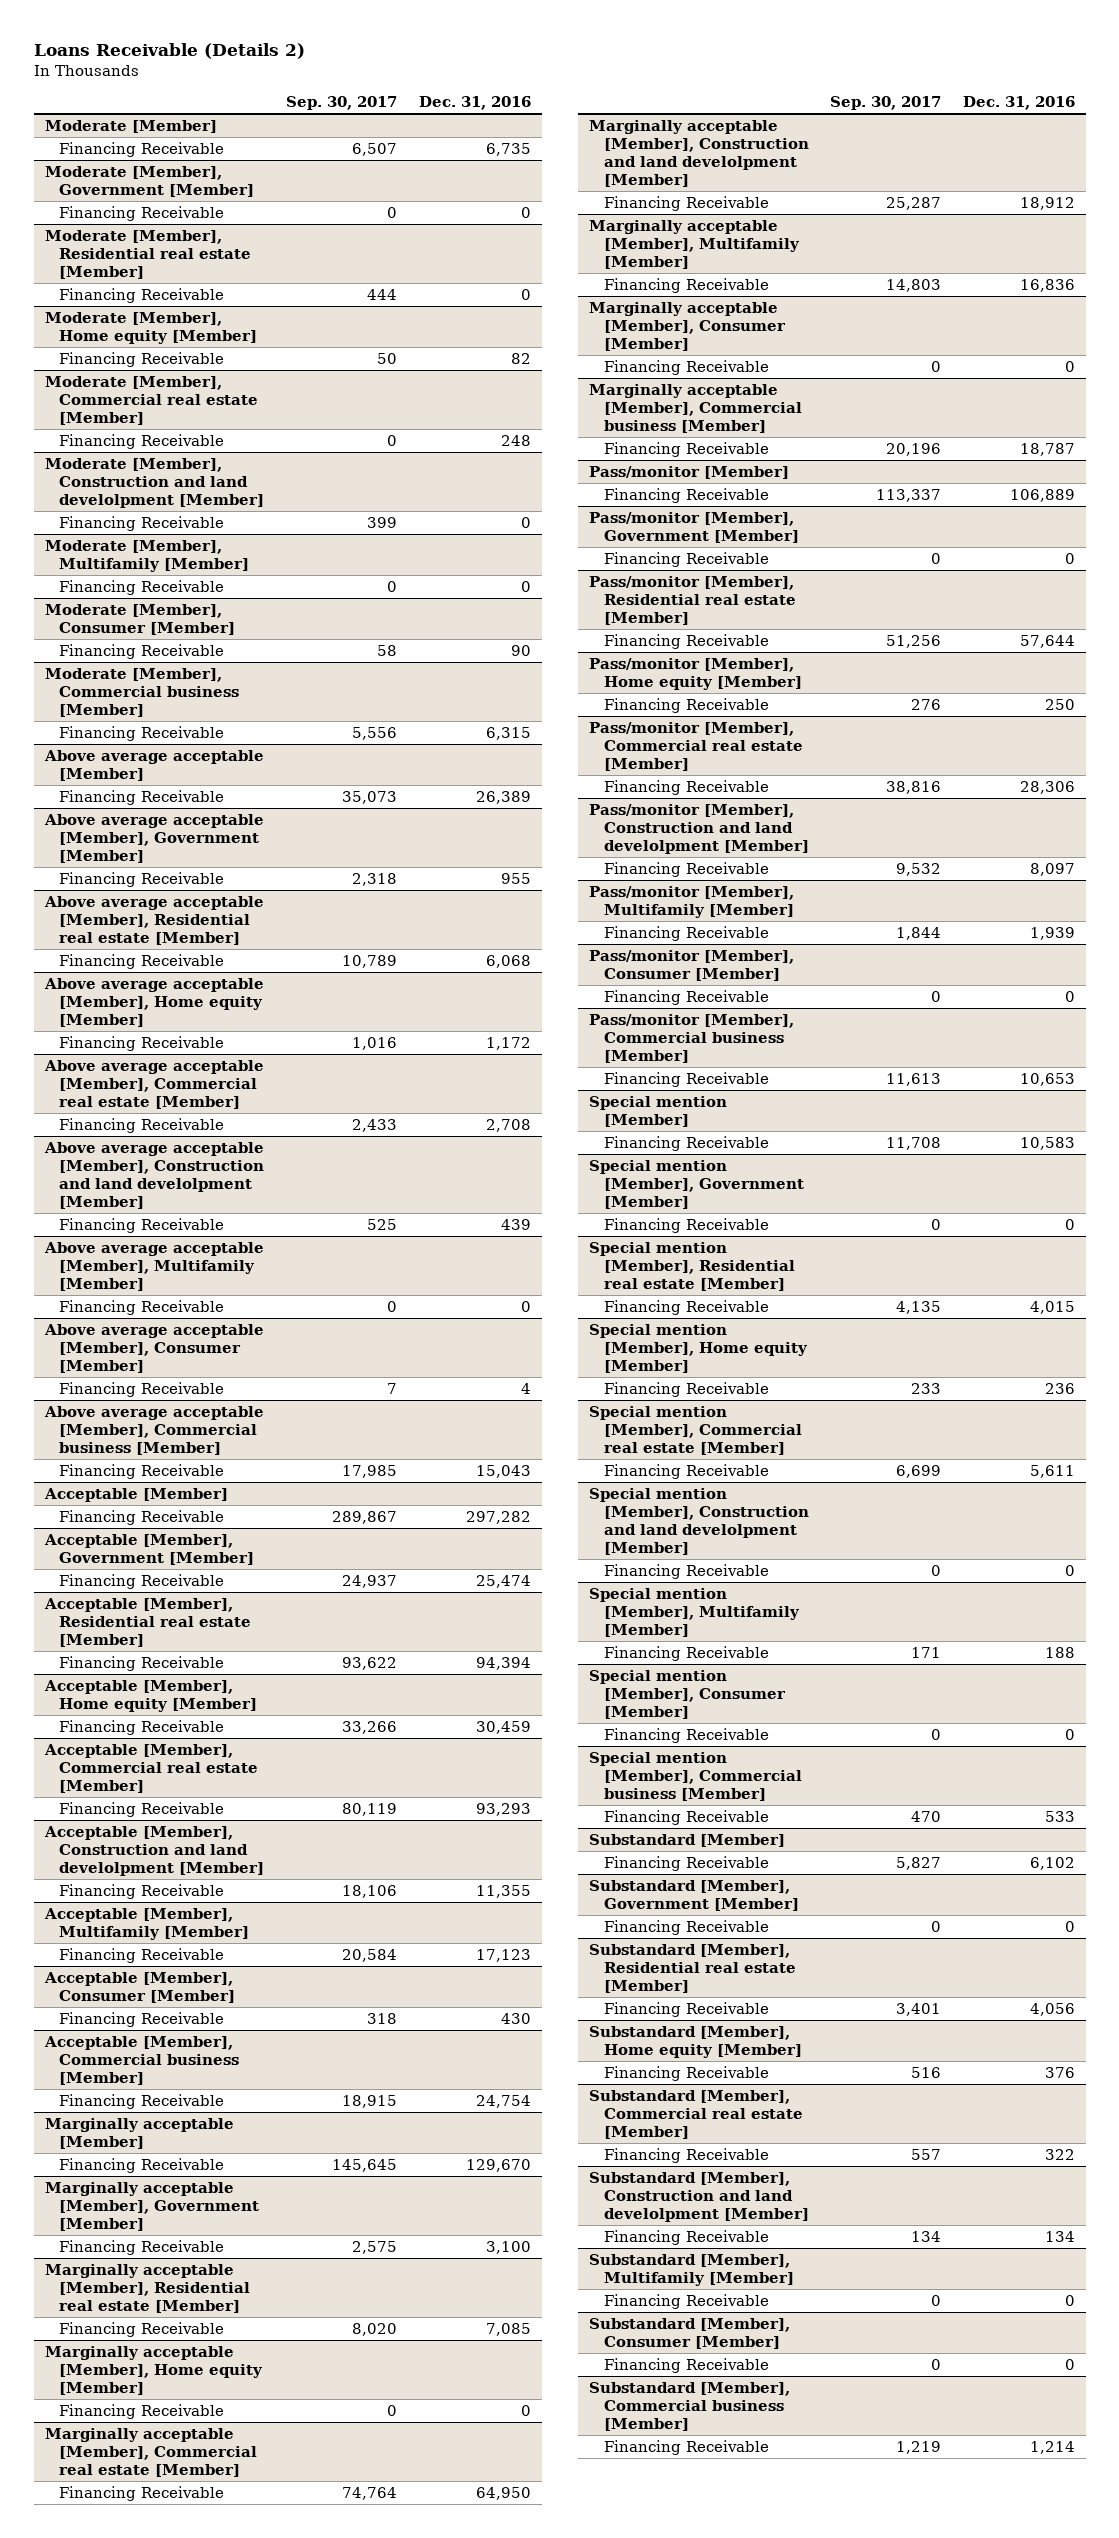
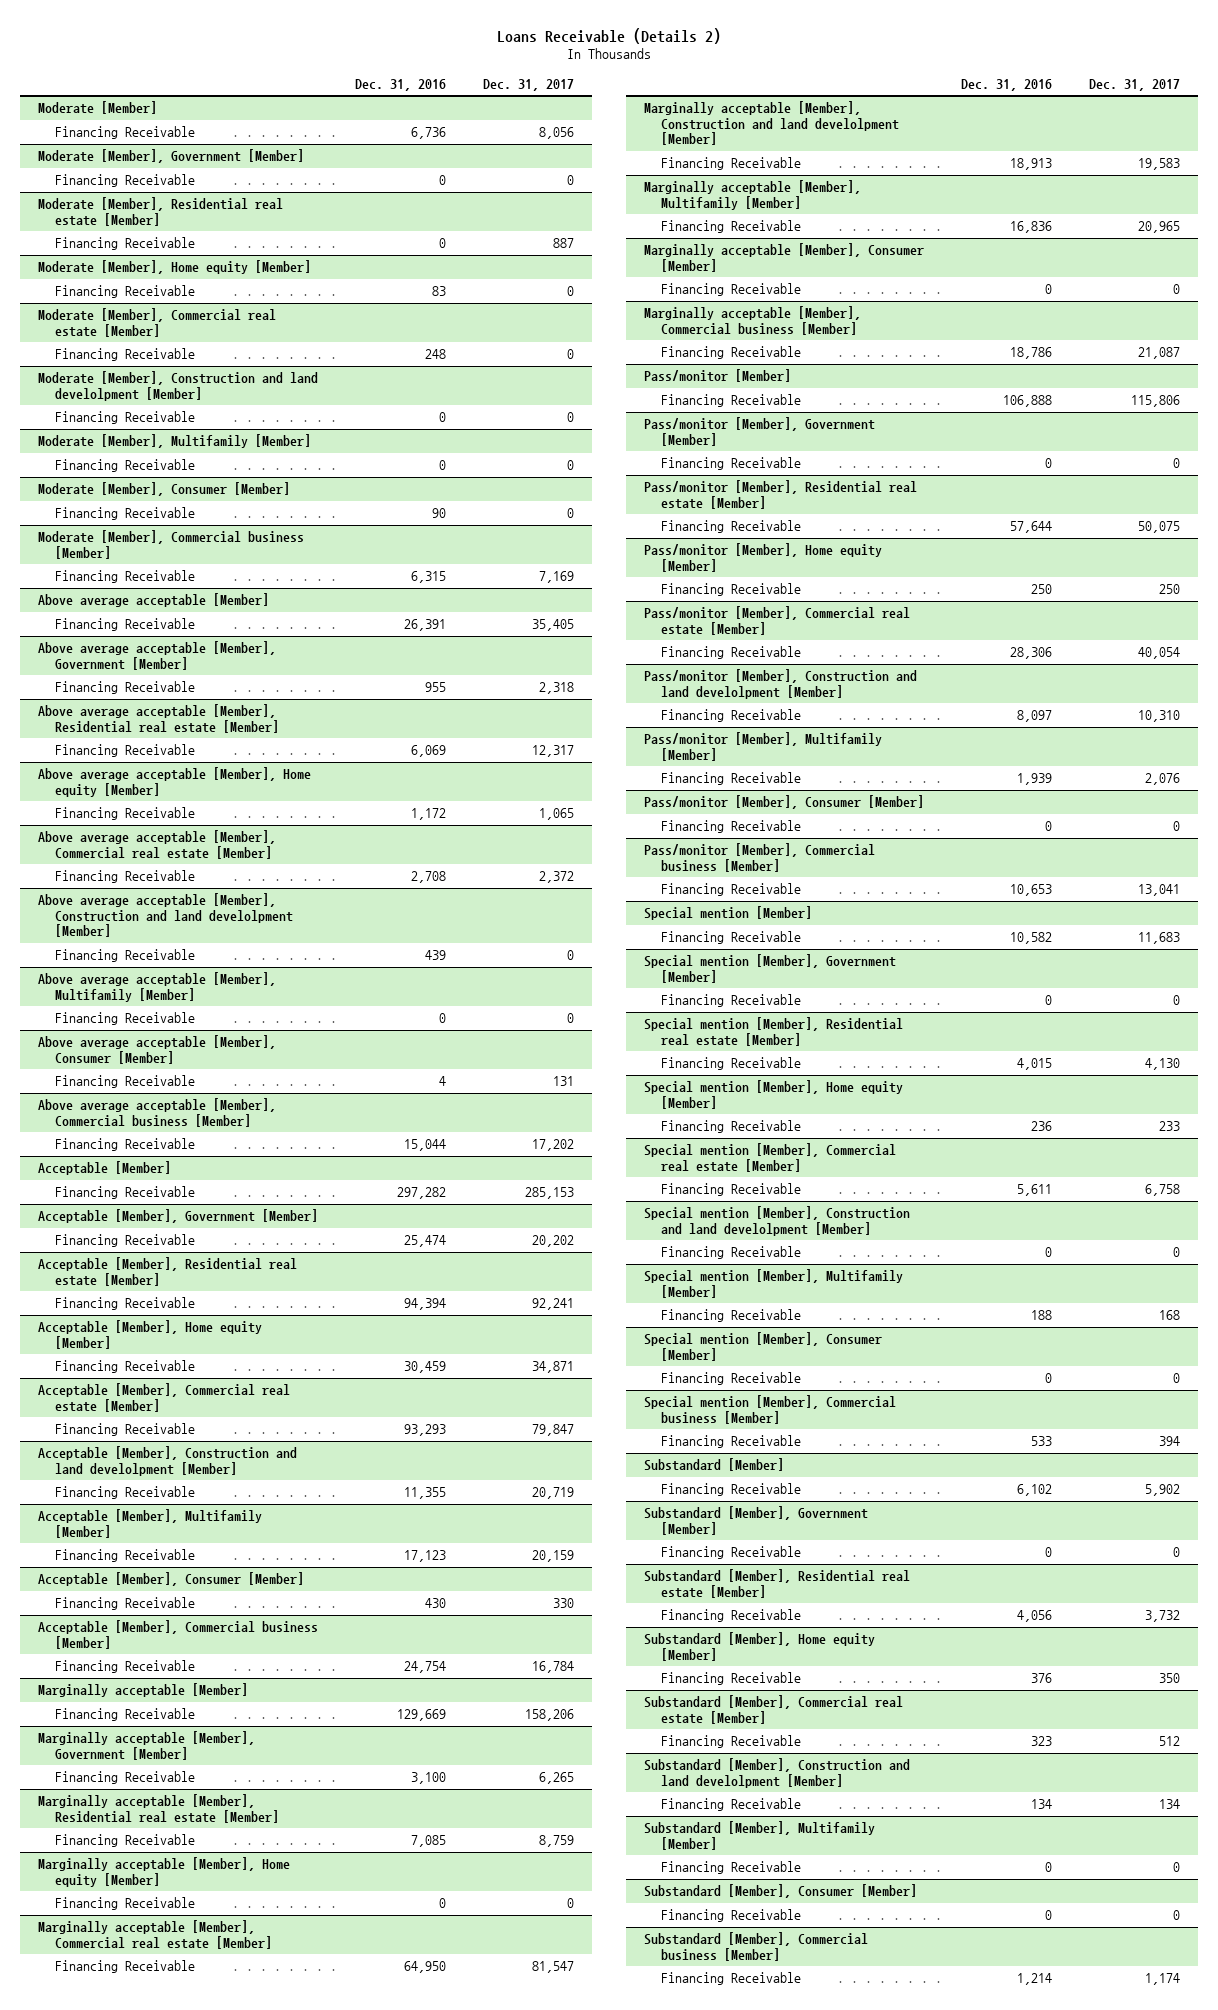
[286,96,398,111] Sep. 30, 2017 -> none
none -> [482,78,574,91] Dec. 31, 2017
[485,142,531,156] 6,735 -> [411,127,447,140] 6,736
[510,352,531,364] 82 -> [432,286,447,297] 83
[475,790,531,804] 26,389 -> [404,619,447,632] 26,391
[485,954,531,968] 6,068 -> [411,745,447,758] 6,069
[475,1464,531,1478] 15,043 -> [404,1139,447,1152] 15,044
[465,2158,531,2172] 129,670 -> [397,1709,447,1722] 129,669
[1019,196,1075,210] 18,912 -> [1009,158,1052,171] 18,913
[1019,442,1075,456] 18,787 -> [1009,347,1052,360] 18,786
[1009,488,1075,502] 106,889 -> [1002,395,1052,408] 106,888
[1019,1136,1075,1150] 10,583 -> [1009,932,1052,945] 10,582
[1044,2148,1075,2160] 322 -> [1030,1736,1052,1747] 323

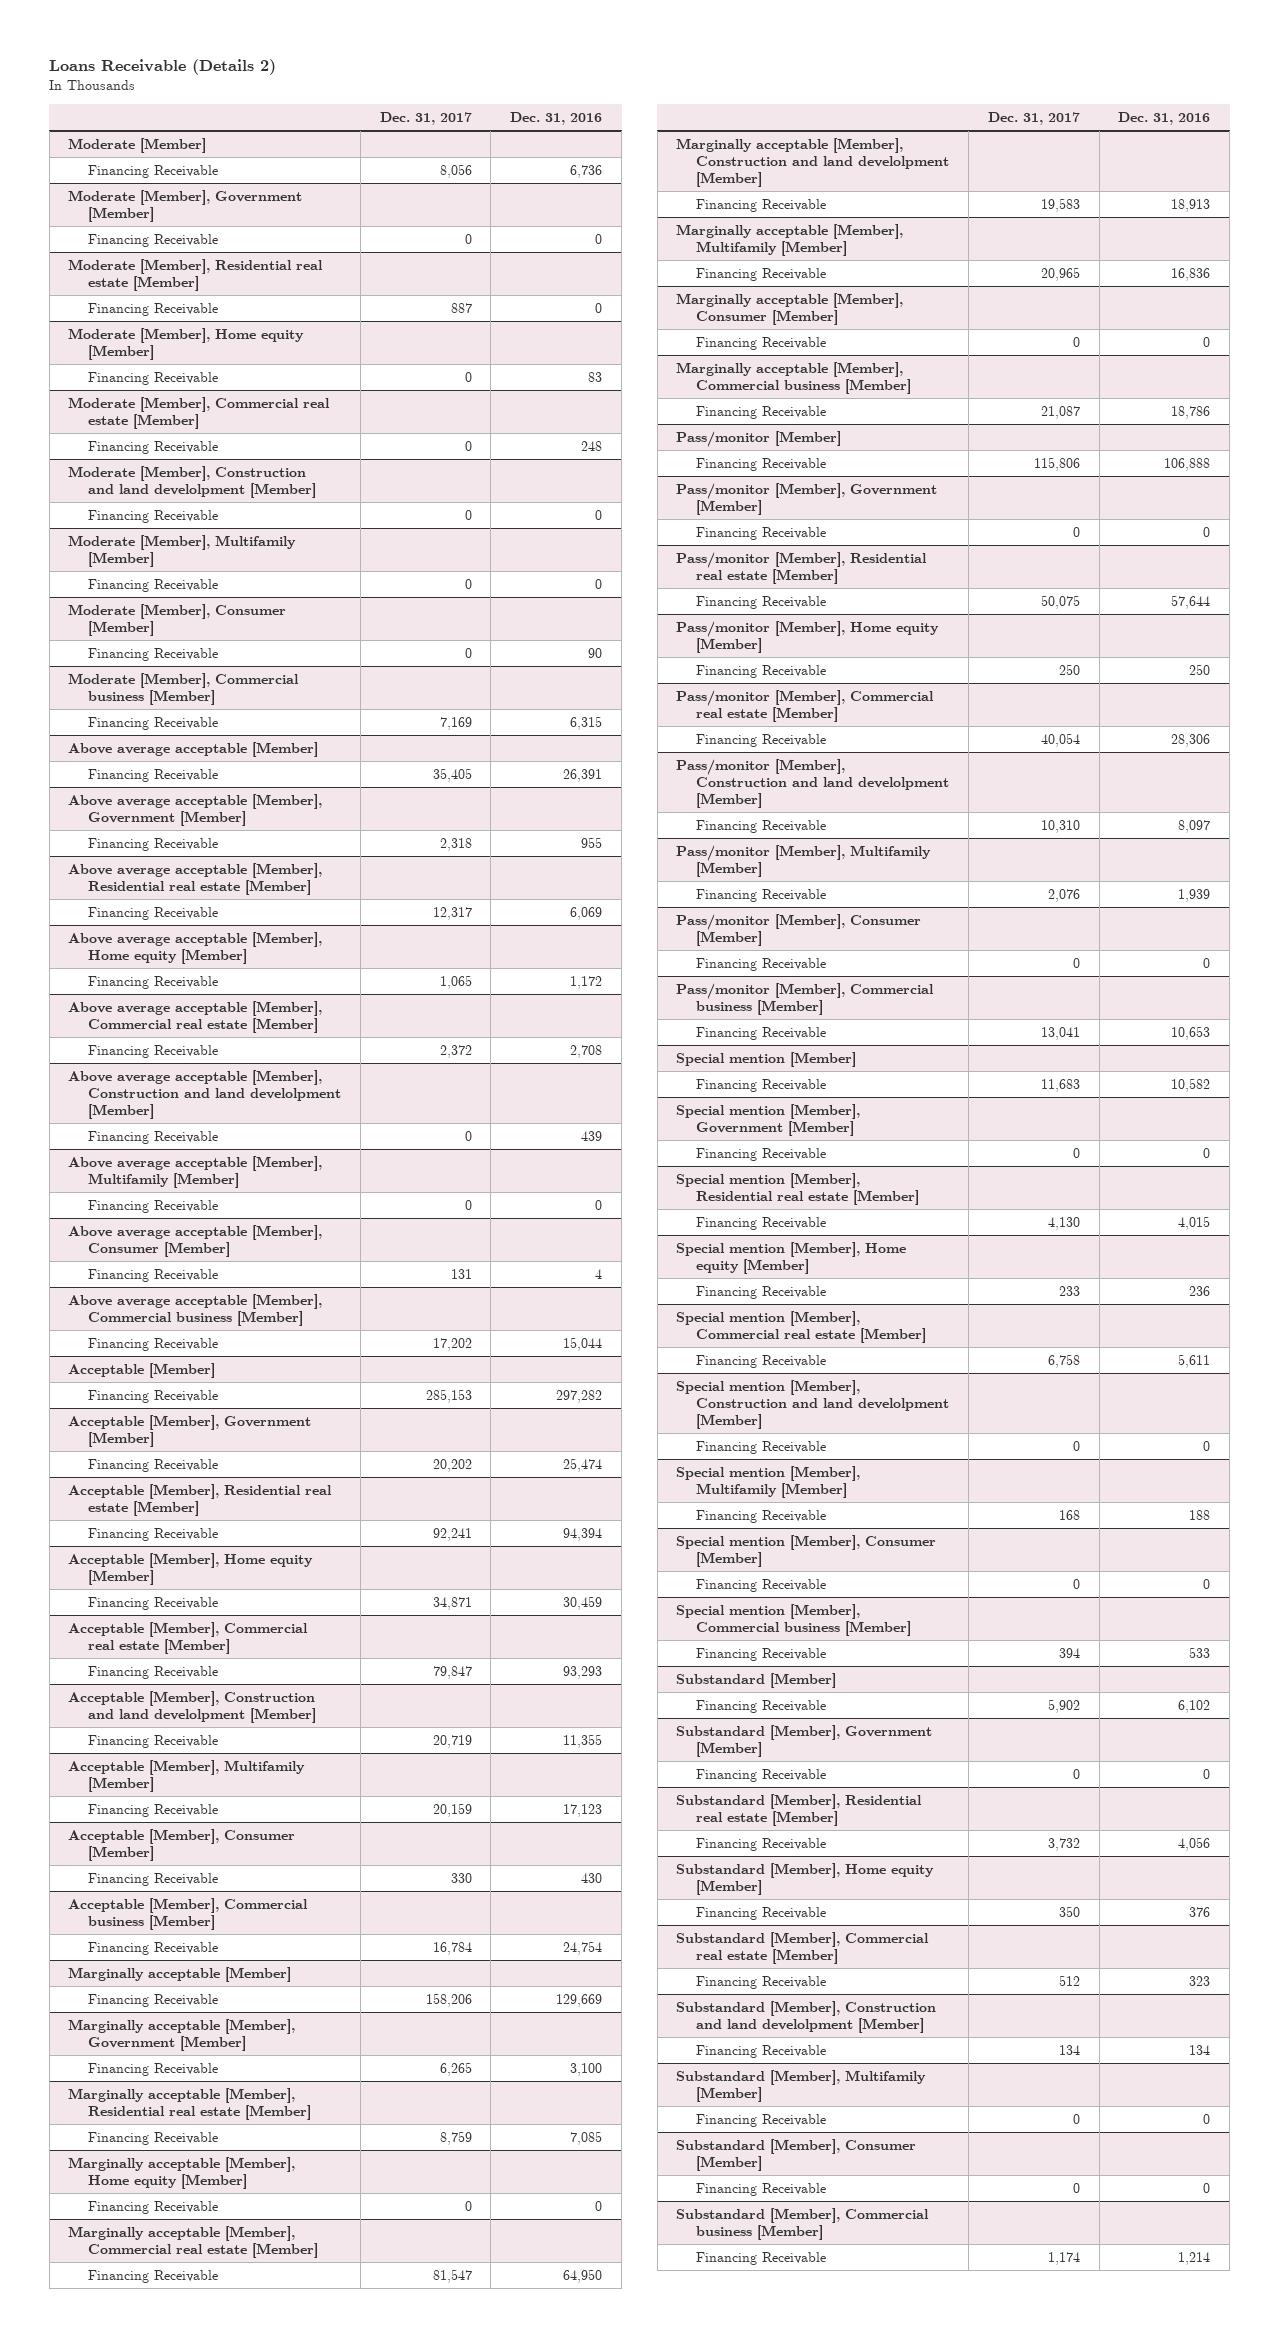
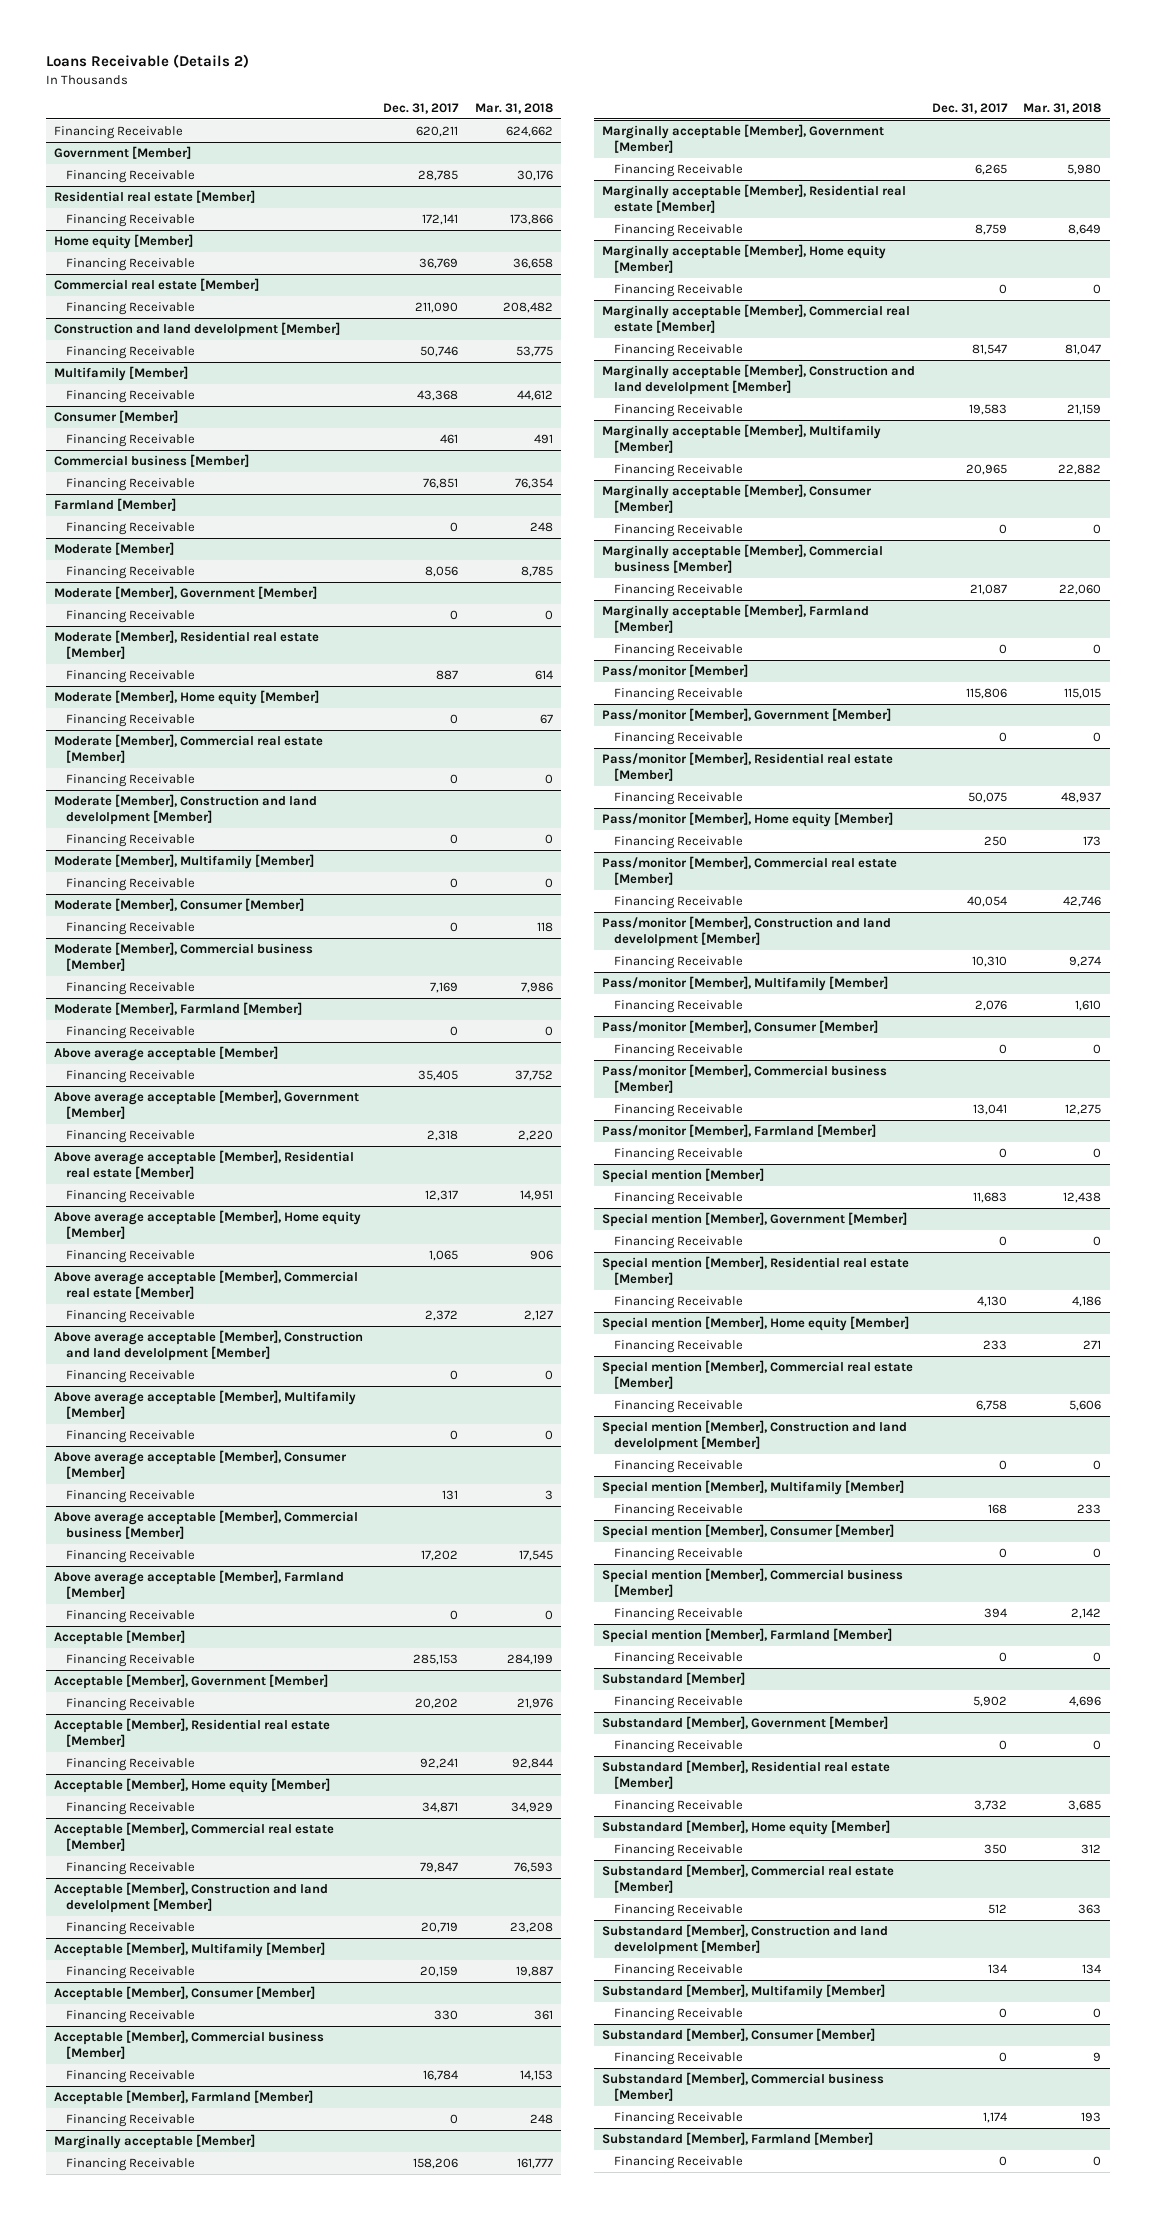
[510,112,603,126] Dec. 31, 2016 -> none
none -> [475,102,554,114] Mar. 31, 2018
none -> [53,125,183,139] Financing Receivable
none -> [53,145,191,159] Government [Member]
none -> [65,169,195,183] Financing Receivable
none -> [53,189,255,203] Residential real estate [Member]
none -> [65,213,195,227] Financing Receivable
none -> [53,233,193,249] Home equity [Member]
none -> [65,257,195,271] Financing Receivable
none -> [53,277,259,291] Commercial real estate [Member]
none -> [65,301,195,315] Financing Receivable
none -> [53,321,340,337] Construction and land develolpment [Member]
none -> [65,345,195,359] Financing Receivable
none -> [53,365,188,381] Multifamily [Member]
none -> [65,389,195,403] Financing Receivable
none -> [53,409,178,423] Consumer [Member]
none -> [65,433,195,447] Financing Receivable
none -> [53,453,249,467] Commercial business [Member]
none -> [65,477,195,491] Financing Receivable
none -> [53,497,176,511] Farmland [Member]
none -> [65,521,195,535] Financing Receivable
none -> [53,1001,302,1015] Moderate [Member], Farmland [Member]
none -> [65,1025,195,1039] Financing Receivable
none -> [53,1569,344,1600] Above average acceptable [Member], Farmland [Member]
none -> [65,1609,195,1623] Financing Receivable
none -> [53,2089,313,2105] Acceptable [Member], Farmland [Member]
none -> [65,2113,195,2127] Financing Receivable
none -> [602,603,870,634] Marginally acceptable [Member], Farmland [Member]
none -> [613,643,743,657] Financing Receivable
none -> [602,1123,877,1137] Pass/monitor [Member], Farmland [Member]
none -> [613,1147,743,1161] Financing Receivable
none -> [602,1627,893,1643] Special mention [Member], Farmland [Member]
none -> [613,1651,743,1665] Financing Receivable
none -> [602,2131,874,2145] Substandard [Member], Farmland [Member]
none -> [613,2155,743,2169] Financing Receivable

